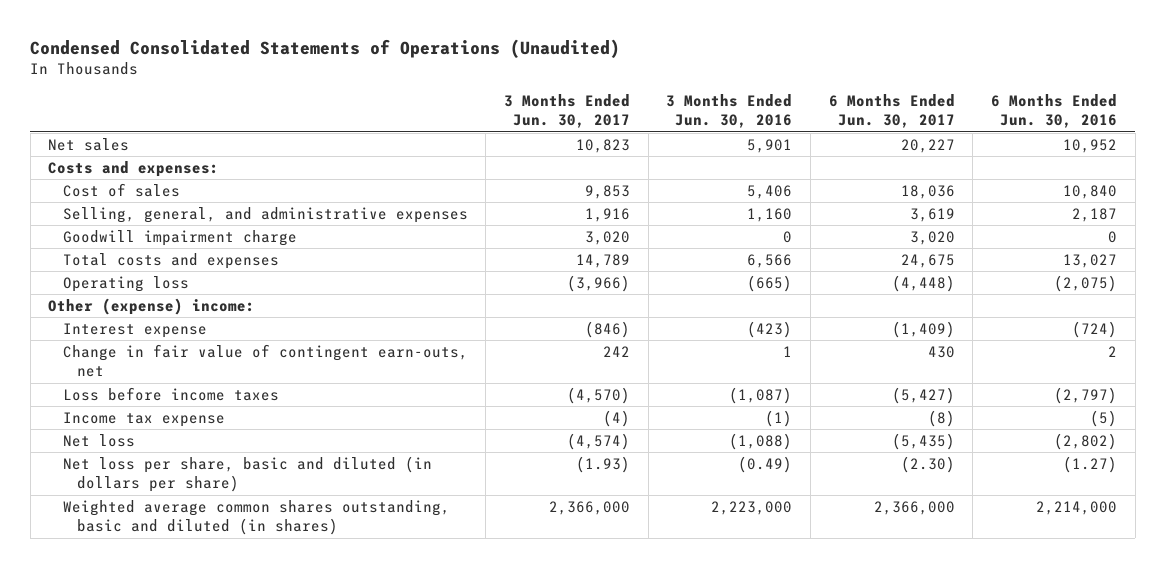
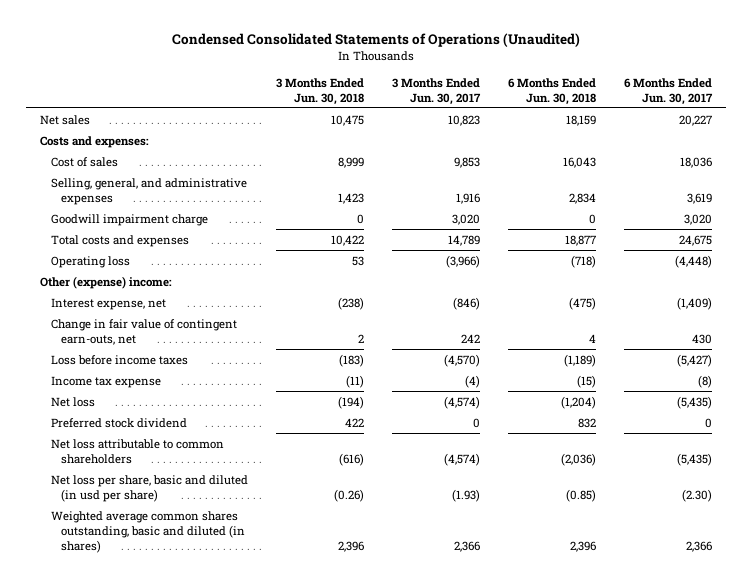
[666,94,793,129] 3 Months Ended Jun. 30, 2016 -> none
[990,94,1117,129] 6 Months Ended Jun. 30, 2016 -> none
none -> [275,77,364,105] 3 Months Ended Jun. 30, 2018
none -> [507,77,596,105] 6 Months Ended Jun. 30, 2018
[62,322,207,338] Interest expense -> [50,297,166,310] Interest expense, net
none -> [50,417,187,428] Preferred stock dividend
none -> [50,438,224,464] Net loss attributable to common shareholders
[62,455,432,493] Net loss per share, basic and diluted (in dollars per share) -> [50,474,248,502] Net loss per share, basic and diluted (in usd per share)
[549,500,631,515] 2,366,000 -> [453,540,480,552] 2,366
[873,500,955,515] 2,366,000 -> [685,540,712,552] 2,366

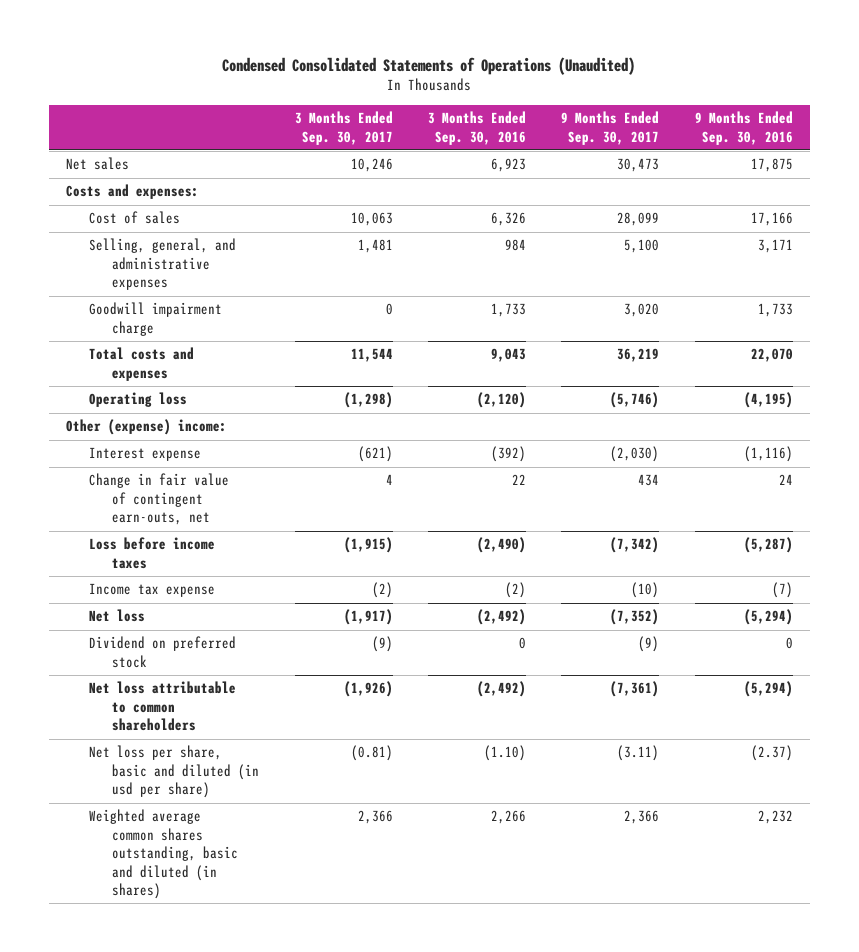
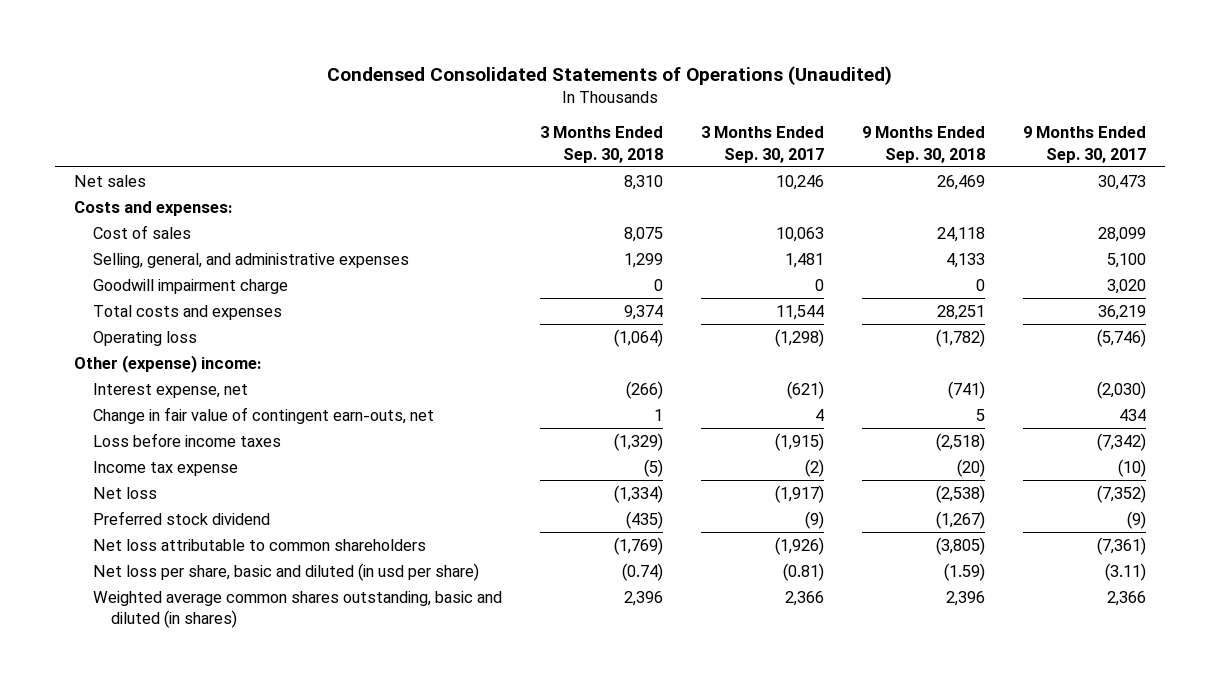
[427,111,526,145] 3 Months Ended Sep. 30, 2016 -> none
[694,111,793,145] 9 Months Ended Sep. 30, 2016 -> none
none -> [539,126,663,163] 3 Months Ended Sep. 30, 2018
none -> [861,126,985,163] 9 Months Ended Sep. 30, 2018
[89,447,202,462] Interest expense -> [92,382,248,398] Interest expense, net
[89,636,237,668] Dividend on preferred stock -> [92,510,270,525] Preferred stock dividend

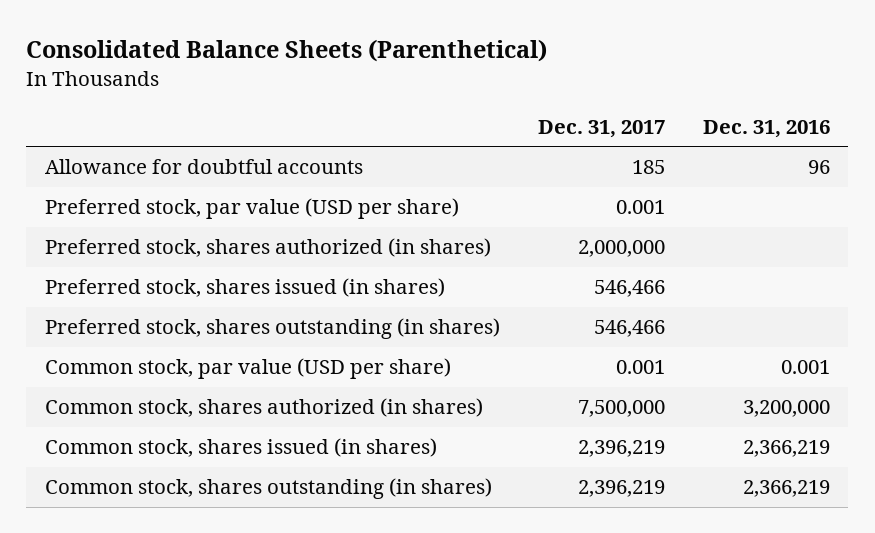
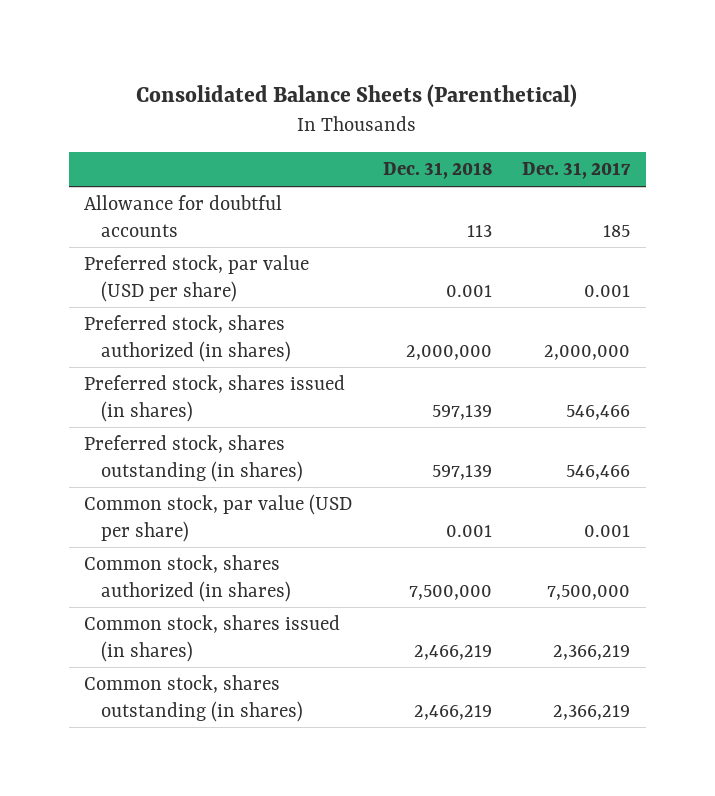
[702,119,830,138] Dec. 31, 2016 -> none
none -> [382,162,492,180] Dec. 31, 2018
[577,440,665,458] 2,396,219 -> [553,644,631,660] 2,366,219
[577,480,665,498] 2,396,219 -> [553,704,631,720] 2,366,219

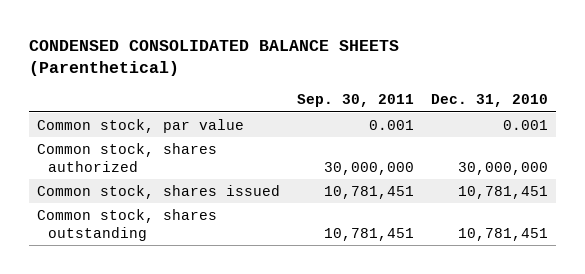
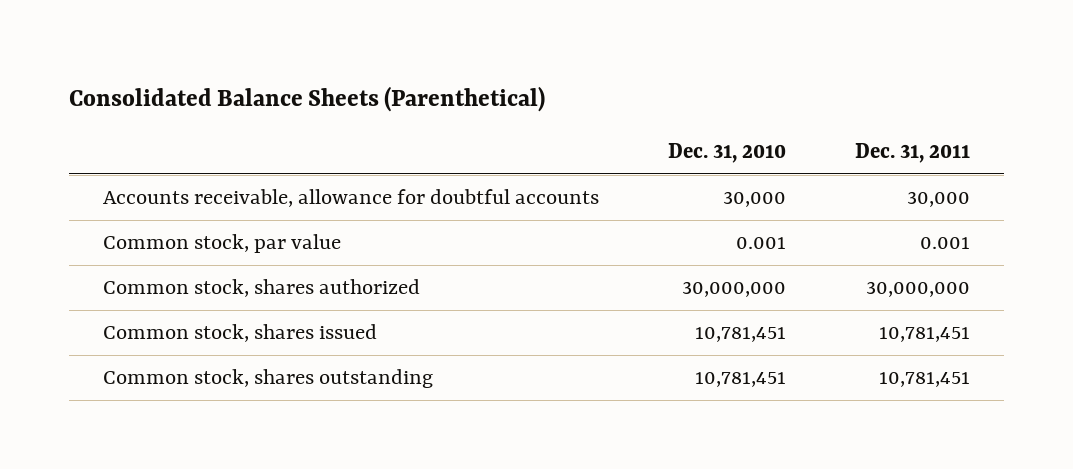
[28,40,399,77] CONDENSED CONSOLIDATED BALANCE SHEETS (Parenthetical) -> [68,85,545,112] Consolidated Balance Sheets (Parenthetical)
[297,94,415,108] Sep. 30, 2011 -> none
none -> [854,143,970,164] Dec. 31, 2011
none -> [103,189,600,208] Accounts receivable, allowance for doubtful accounts

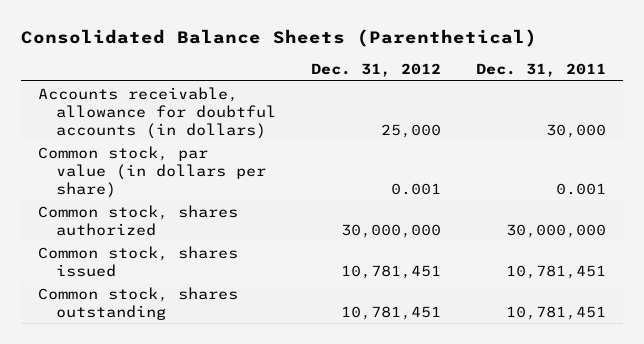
[668,143,787,164] Dec. 31, 2010 -> none
none -> [311,63,442,78] Dec. 31, 2012
[103,189,600,208] Accounts receivable, allowance for doubtful accounts -> [38,86,277,139] Accounts receivable, allowance for doubtful accounts (in dollars)
[103,234,342,254] Common stock, par value -> [38,145,267,198] Common stock, par value (in dollars per share)

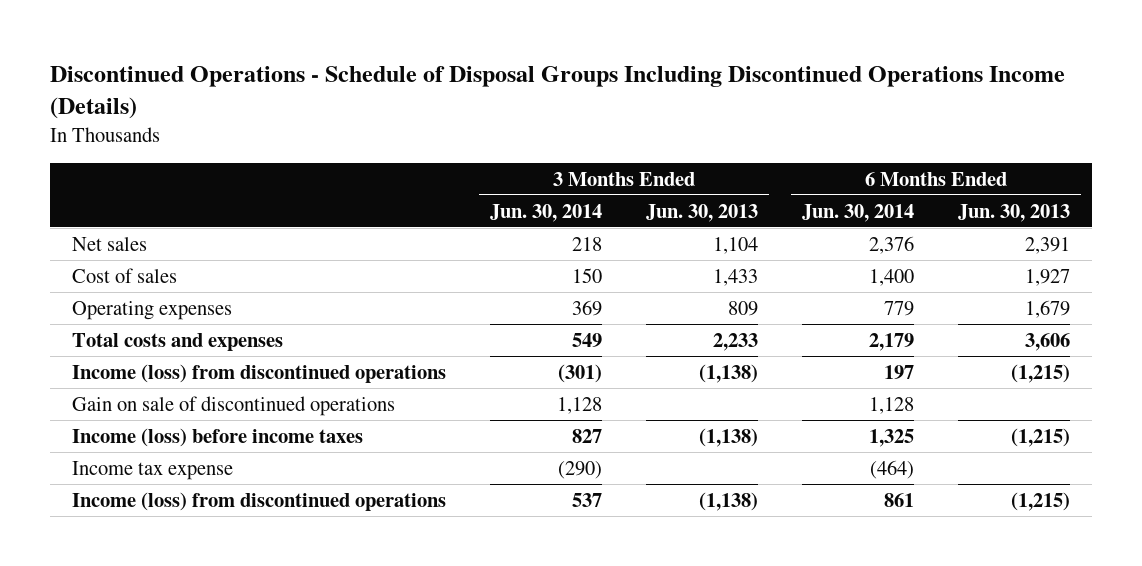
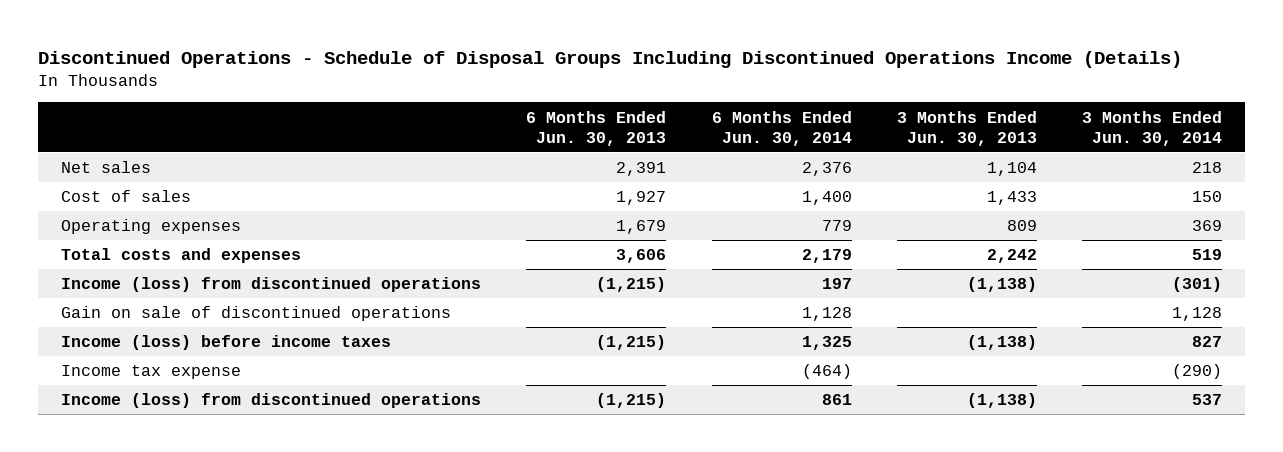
[571,332,602,347] 549 -> [1192,249,1223,261] 519
[712,332,758,351] 2,233 -> [986,249,1037,264] 2,242

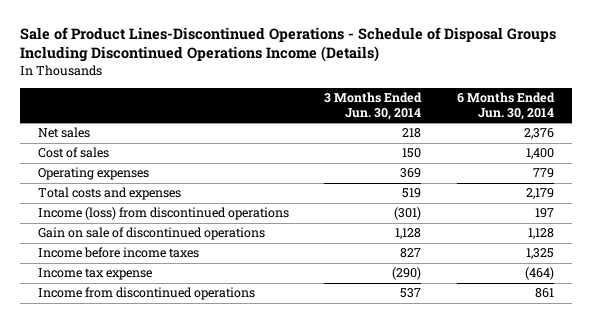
[38,50,1183,68] Discontinued Operations - Schedule of Disposal Groups Including Discontinued Operations Income (Details) -> [19,27,556,63] Sale of Product Lines-Discontinued Operations - Schedule of Disposal Groups Including Discontinued Operations Income (Details)
[526,110,667,146] 6 Months Ended Jun. 30, 2013 -> none
[896,110,1037,146] 3 Months Ended Jun. 30, 2013 -> none
[60,335,391,351] Income (loss) before income taxes -> [37,247,199,259] Income before income taxes
[60,393,481,409] Income (loss) from discontinued operations -> [37,287,255,301] Income from discontinued operations

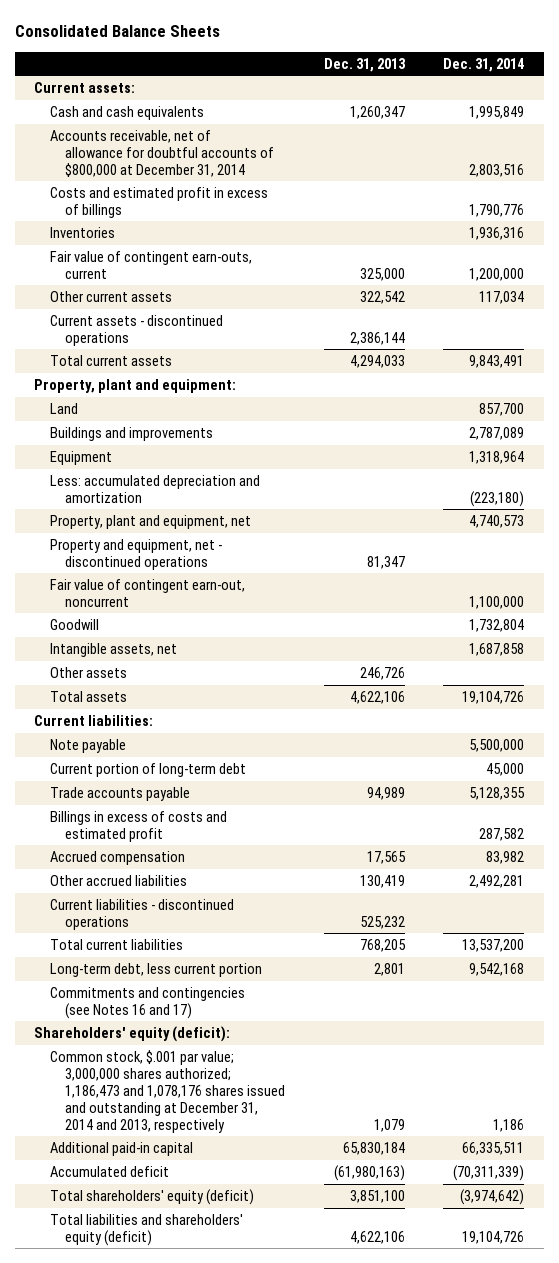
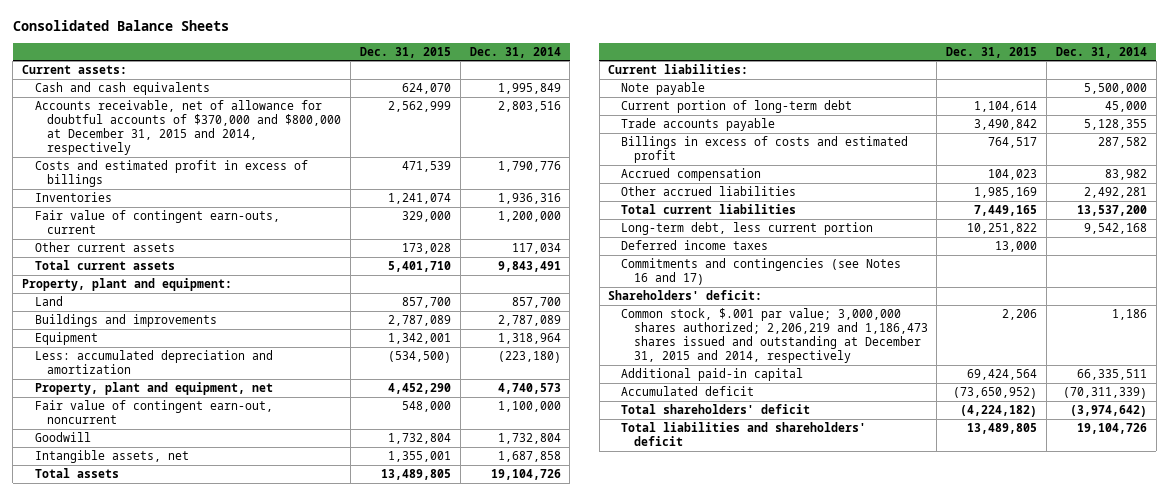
[323,57,406,72] Dec. 31, 2013 -> none
none -> [359,46,451,58] Dec. 31, 2015
[49,129,275,177] Accounts receivable, net of allowance for doubtful accounts of $800,000 at December 31, 2014 -> [34,100,342,156] Accounts receivable, net of allowance for doubtful accounts of $370,000 and $800,000 at December 31, 2015 and 2014, respectively
[49,314,223,346] Current assets - discontinued operations -> none
[49,538,222,570] Property and equipment, net - discontinued operations -> none
[49,666,127,678] Other assets -> none
[49,898,234,930] Current liabilities - discontinued operations -> none
none -> [621,240,769,251] Deferred income taxes
[34,1025,231,1042] Shareholders' equity (deficit): -> [608,290,763,301] Shareholders' deficit:
[49,1049,286,1133] Common stock, $.001 par value; 3,000,000 shares authorized; 1,186,473 and 1,078,176 shares issued and outstanding at December 31, 2014 and 2013, respectively -> [621,308,928,364] Common stock, $.001 par value; 3,000,000 shares authorized; 2,206,219 and 1,186,473 shares issued and outstanding at December 31, 2015 and 2014, respectively
[49,1188,254,1205] Total shareholders' equity (deficit) -> [621,404,811,415] Total shareholders' deficit
[49,1213,243,1246] Total liabilities and shareholders' equity (deficit) -> [621,422,867,447] Total liabilities and shareholders' deficit

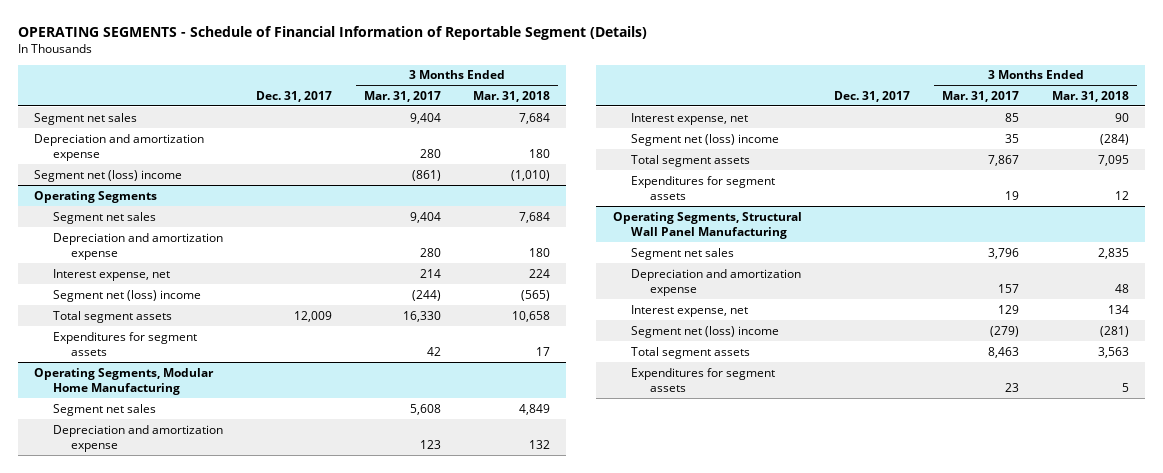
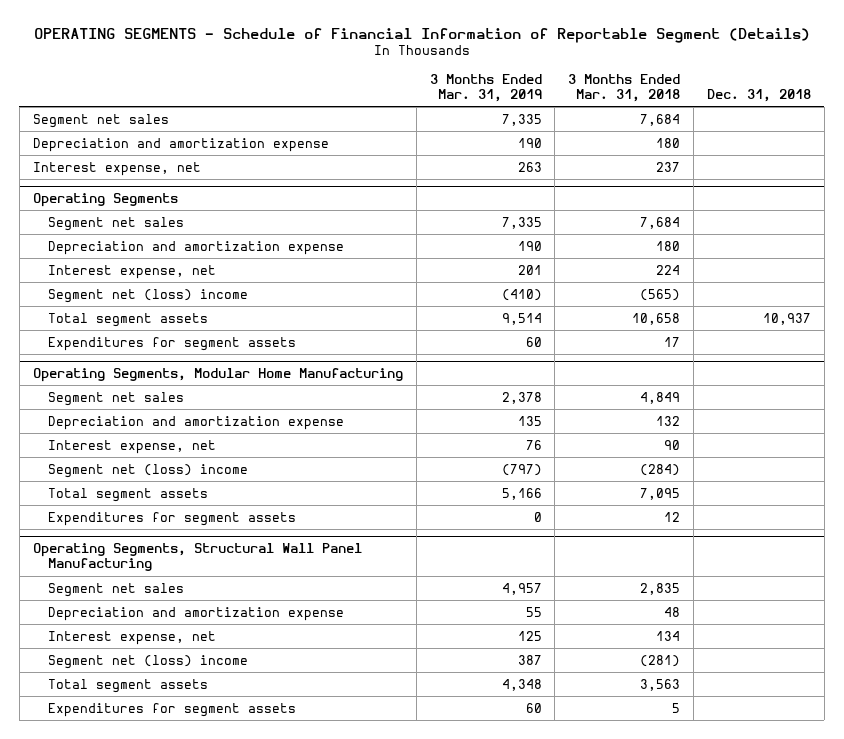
[255,90,332,102] Dec. 31, 2017 -> none
[363,90,441,102] Mar. 31, 2017 -> none
none -> [429,73,542,102] 3 Months Ended Mar. 31, 2019
none -> [706,88,811,102] Dec. 31, 2018
[34,169,183,182] Segment net (loss) income -> none
none -> [32,161,201,176] Interest expense, net

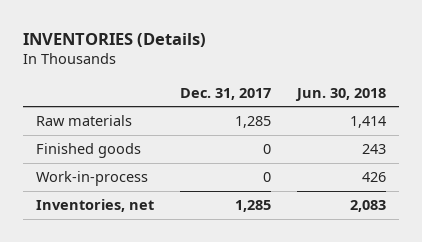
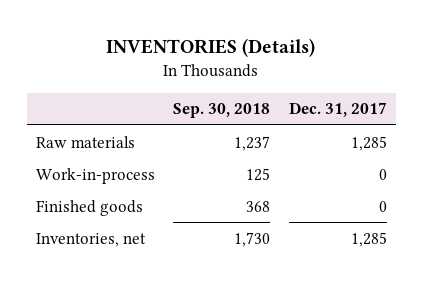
[294,87,386,101] Jun. 30, 2018 -> none
none -> [173,103,271,119] Sep. 30, 2018
[35,143,141,159] Finished goods -> [36,199,144,216] Finished goods

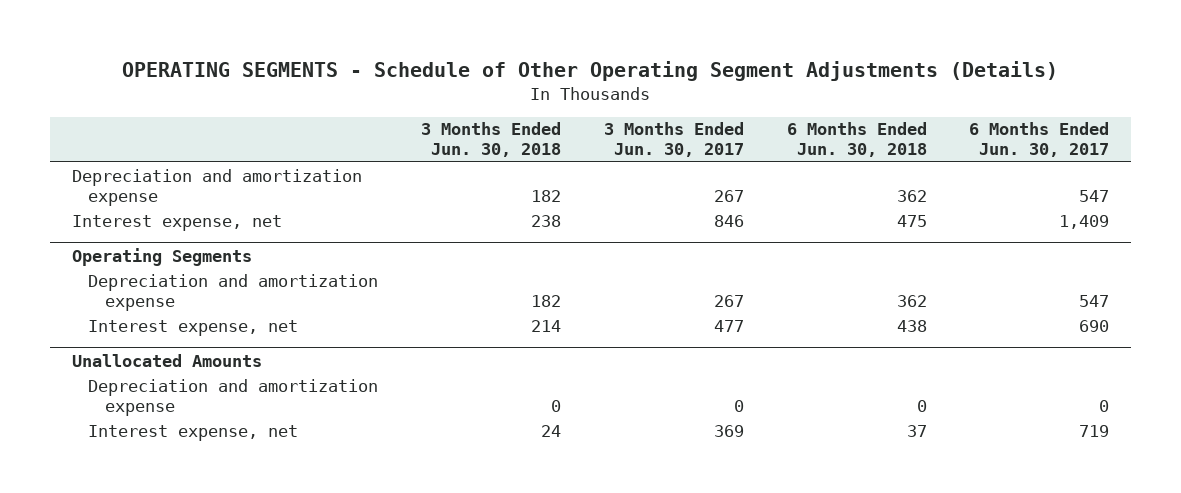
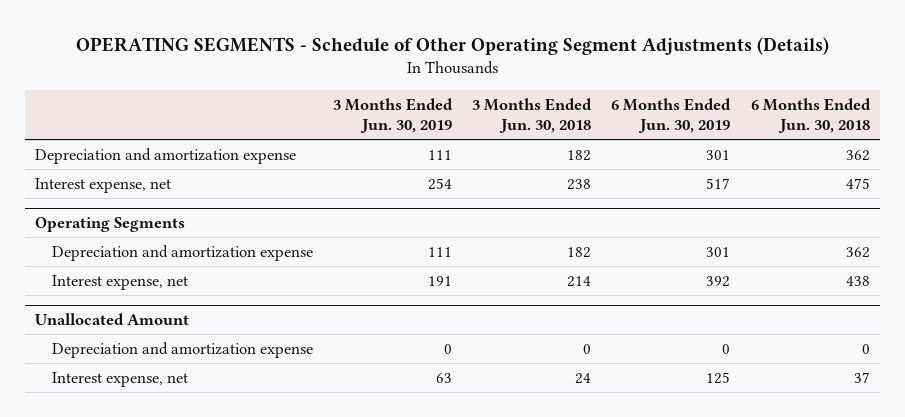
[603,122,744,158] 3 Months Ended Jun. 30, 2017 -> none
[969,122,1110,158] 6 Months Ended Jun. 30, 2017 -> none
none -> [332,97,453,133] 3 Months Ended Jun. 30, 2019
none -> [611,97,732,133] 6 Months Ended Jun. 30, 2019
[71,353,262,367] Unallocated Amounts -> [35,313,190,326] Unallocated Amount

